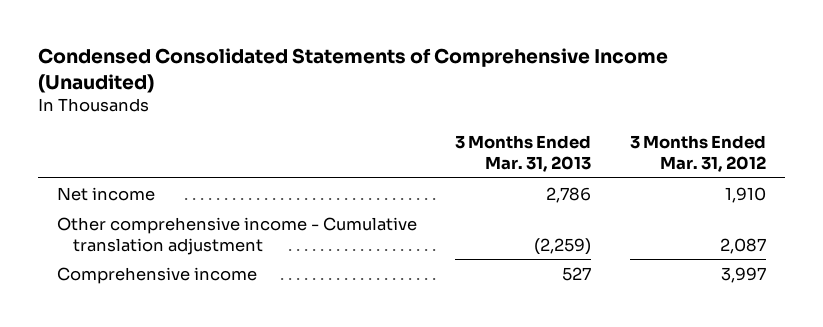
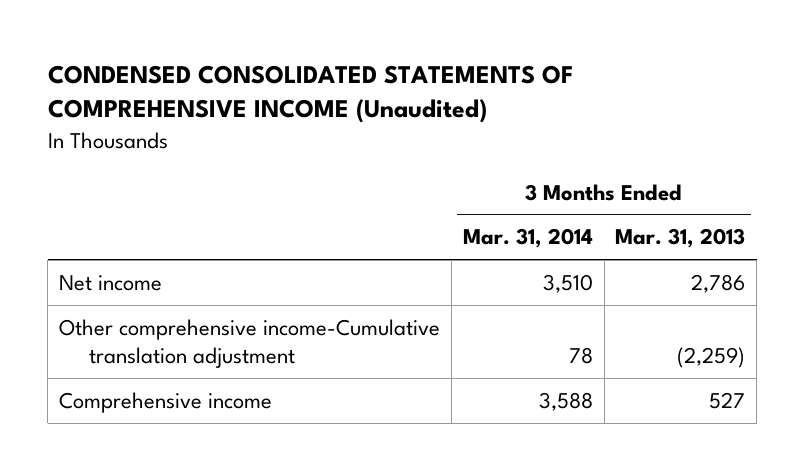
[37,48,668,93] Condensed Consolidated Statements of Comprehensive Income (Unaudited) -> [47,64,573,124] CONDENSED CONSOLIDATED STATEMENTS OF COMPREHENSIVE INCOME (Unaudited)
[629,134,766,172] 3 Months Ended Mar. 31, 2012 -> none
none -> [462,228,593,249] Mar. 31, 2014
[57,216,418,255] Other comprehensive income - Cumulative translation adjustment -> [59,318,441,368] Other comprehensive income-Cumulative translation adjustment

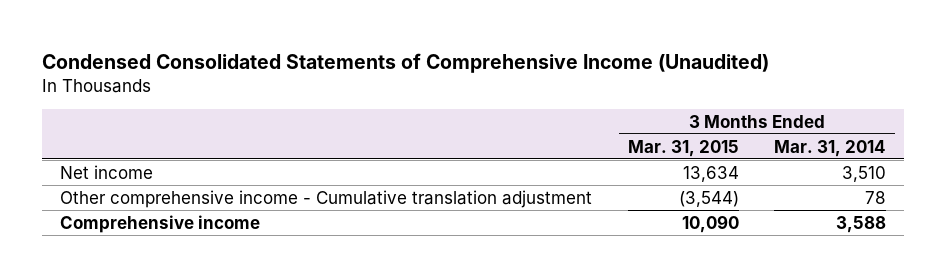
[47,64,573,124] CONDENSED CONSOLIDATED STATEMENTS OF COMPREHENSIVE INCOME (Unaudited) -> [42,53,770,74] Condensed Consolidated Statements of Comprehensive Income (Unaudited)
[615,228,746,249] Mar. 31, 2013 -> none
none -> [627,139,739,157] Mar. 31, 2015
[59,318,441,368] Other comprehensive income-Cumulative translation adjustment -> [60,189,593,208] Other comprehensive income - Cumulative translation adjustment

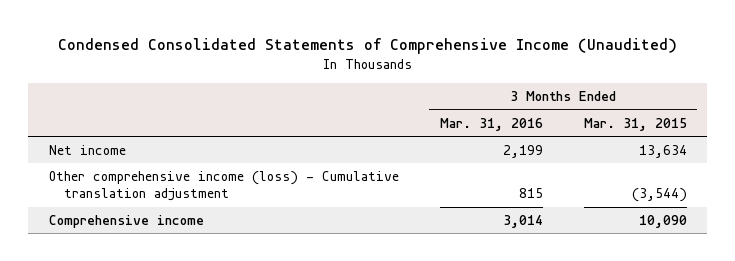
[774,139,887,157] Mar. 31, 2014 -> none
none -> [439,117,543,131] Mar. 31, 2016
[60,189,593,208] Other comprehensive income - Cumulative translation adjustment -> [48,171,399,202] Other comprehensive income (loss) - Cumulative translation adjustment

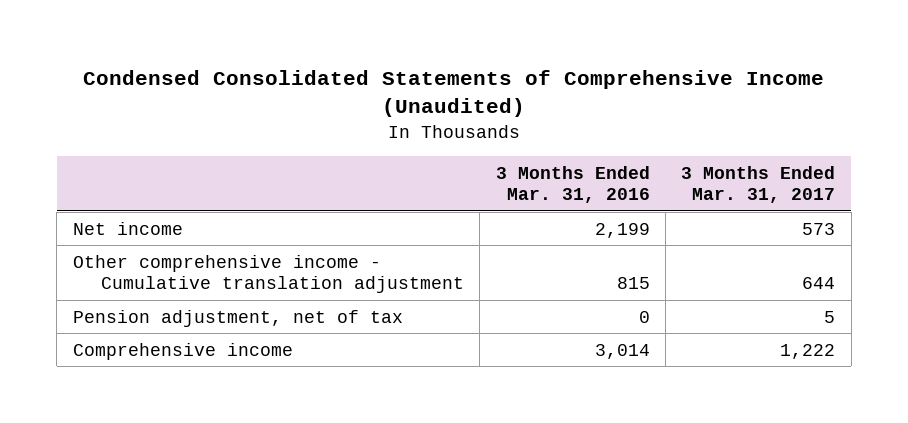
[583,117,687,131] Mar. 31, 2015 -> none
none -> [681,165,836,203] 3 Months Ended Mar. 31, 2017
[48,171,399,202] Other comprehensive income (loss) - Cumulative translation adjustment -> [72,254,464,294] Other comprehensive income - Cumulative translation adjustment
none -> [72,309,403,327] Pension adjustment, net of tax

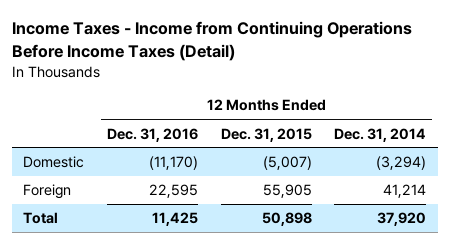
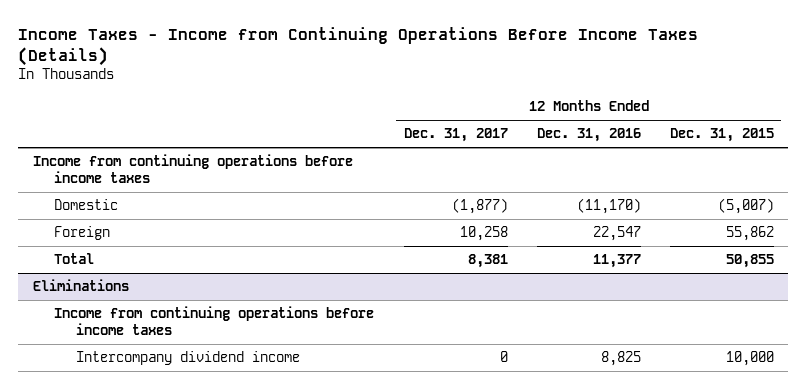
[11,21,412,61] Income Taxes - Income from Continuing Operations Before Income Taxes (Detail) -> [18,26,699,66] Income Taxes - Income from Continuing Operations Before Income Taxes (Details)
[334,127,427,142] Dec. 31, 2014 -> none
none -> [403,128,508,143] Dec. 31, 2017
none -> [32,154,353,184] Income from continuing operations before income taxes
[148,184,198,199] 22,595 -> [592,226,641,242] 22,547
[262,184,312,199] 55,905 -> [725,226,774,242] 55,862
[151,212,198,227] 11,425 -> [592,254,641,269] 11,377
[261,212,312,227] 50,898 -> [725,254,774,269] 50,855
none -> [32,279,129,292] Eliminations
none -> [54,306,375,336] Income from continuing operations before income taxes
none -> [76,351,301,366] Intercompany dividend income

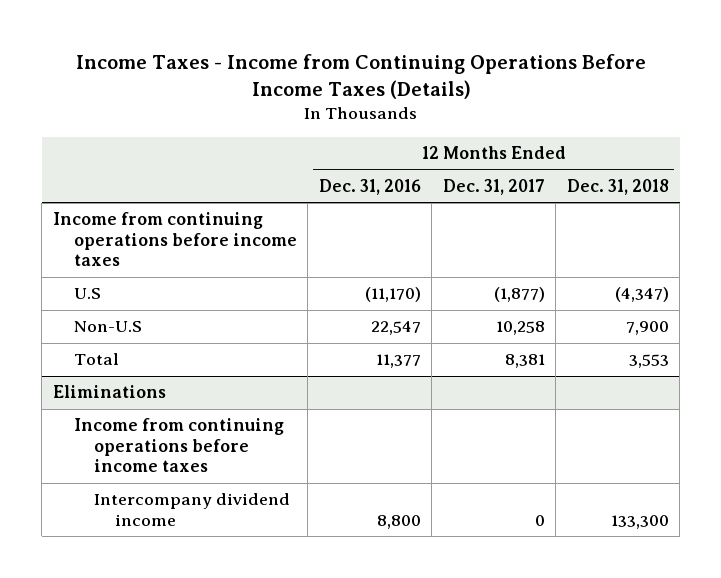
[669,128,774,143] Dec. 31, 2015 -> none
none -> [566,178,669,195] Dec. 31, 2018
[54,199,119,211] Domestic -> [73,288,101,300] U.S
[54,226,111,241] Foreign -> [73,321,142,333] Non-U.S
[600,351,641,367] 8,825 -> [376,514,421,529] 8,800

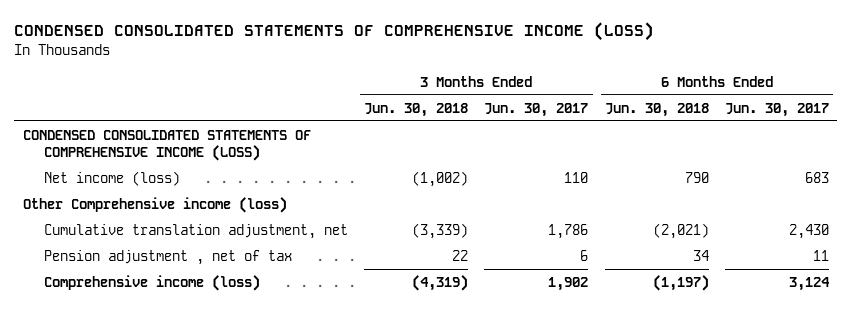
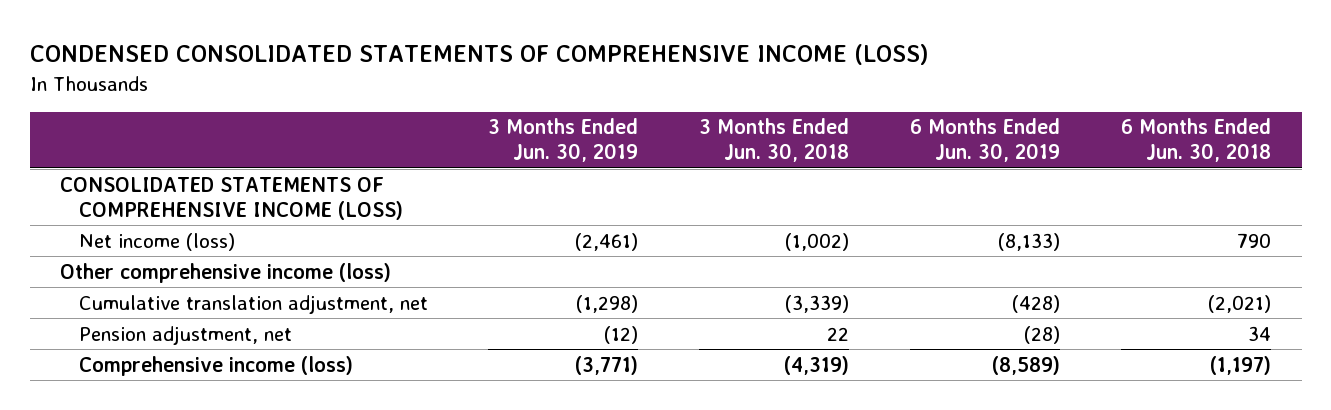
[484,102,589,117] Jun. 30, 2017 -> none
[725,102,830,117] Jun. 30, 2017 -> none
none -> [488,118,639,163] 3 Months Ended Jun. 30, 2019
none -> [910,118,1061,163] 6 Months Ended Jun. 30, 2019
[22,129,311,162] CONDENSED CONSOLIDATED STATEMENTS OF COMPREHENSIVE INCOME (LOSS) -> [60,176,403,220] CONSOLIDATED STATEMENTS OF COMPREHENSIVE INCOME (LOSS)
[22,196,287,213] Other Comprehensive income (loss) -> [60,262,392,283] Other comprehensive income (loss)
[43,249,292,265] Pension adjustment , net of tax -> [78,325,292,345] Pension adjustment, net

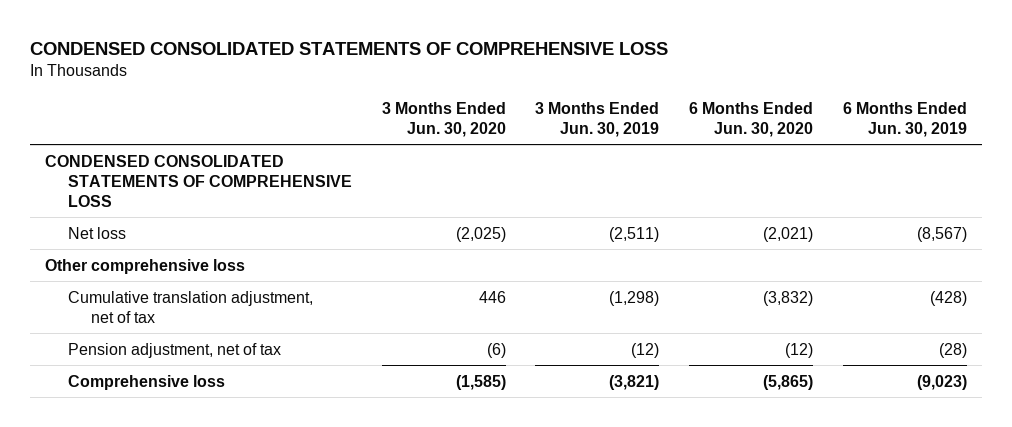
[29,44,929,66] CONDENSED CONSOLIDATED STATEMENTS OF COMPREHENSIVE INCOME (LOSS) -> [29,41,668,55] CONDENSED CONSOLIDATED STATEMENTS OF COMPREHENSIVE LOSS
[699,118,850,163] 3 Months Ended Jun. 30, 2018 -> none
[1121,118,1272,163] 6 Months Ended Jun. 30, 2018 -> none
none -> [381,101,506,137] 3 Months Ended Jun. 30, 2020
none -> [689,101,814,137] 6 Months Ended Jun. 30, 2020
[60,176,403,220] CONSOLIDATED STATEMENTS OF COMPREHENSIVE INCOME (LOSS) -> [44,154,352,207] CONDENSED CONSOLIDATED STATEMENTS OF COMPREHENSIVE LOSS
[78,232,235,251] Net income (loss) -> [67,226,126,239] Net loss
[575,232,639,251] (2,461) -> [609,226,660,242] (2,511)
[998,232,1061,251] (8,133) -> [917,226,968,242] (8,567)
[60,262,392,283] Other comprehensive income (loss) -> [44,258,245,274] Other comprehensive loss
[78,294,428,314] Cumulative translation adjustment, net -> [67,290,313,323] Cumulative translation adjustment, net of tax
[78,325,292,345] Pension adjustment, net -> [67,342,281,358] Pension adjustment, net of tax
[78,355,353,376] Comprehensive income (loss) -> [67,374,225,390] Comprehensive loss
[575,355,639,375] (3,771) -> [609,374,660,390] (3,821)
[992,355,1061,375] (8,589) -> [917,374,968,390] (9,023)

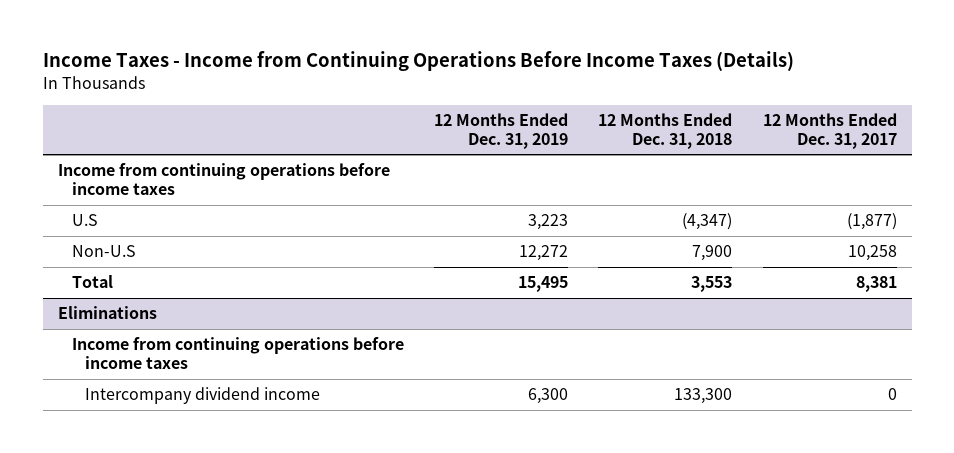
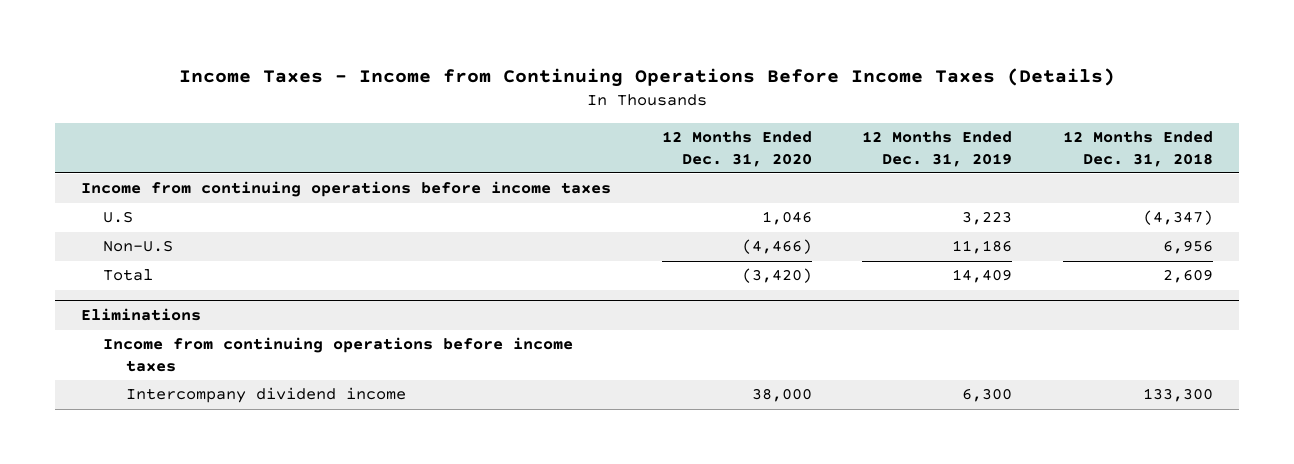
[762,112,897,149] 12 Months Ended Dec. 31, 2017 -> none
none -> [661,131,812,167] 12 Months Ended Dec. 31, 2020
[518,245,568,262] 12,272 -> [952,240,1013,255] 11,186
[692,245,733,262] 7,900 -> [1163,240,1214,255] 6,956
[517,276,568,293] 15,495 -> [952,269,1013,284] 14,409
[691,276,733,293] 3,553 -> [1163,269,1214,284] 2,609

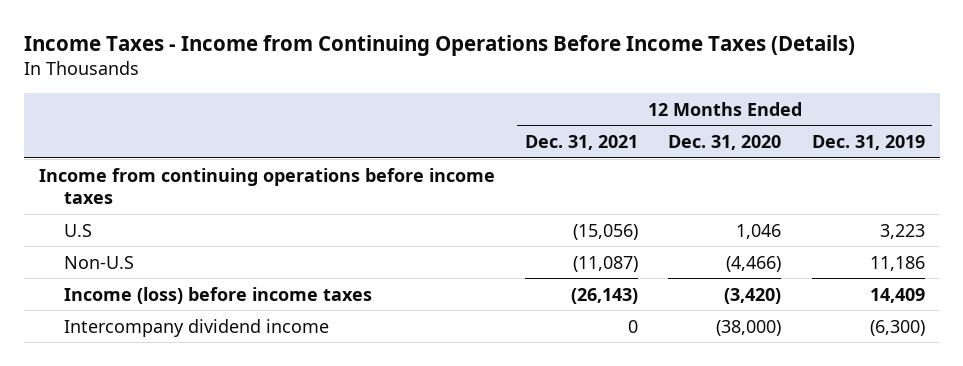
[1063,131,1214,167] 12 Months Ended Dec. 31, 2018 -> none
none -> [525,134,639,150] Dec. 31, 2021
[80,308,201,322] Eliminations -> none
[103,337,574,372] Income from continuing operations before income taxes -> none
[103,269,154,282] Total -> [63,286,372,304] Income (loss) before income taxes
[751,388,812,403] 38,000 -> [716,319,782,336] (38,000)
[962,388,1013,403] 6,300 -> [869,319,925,336] (6,300)

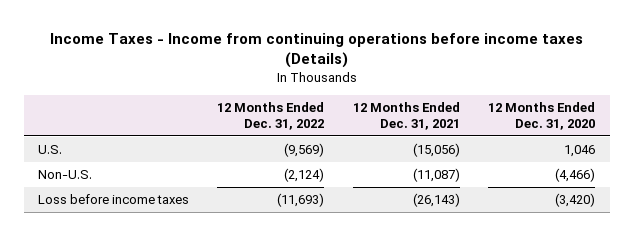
[23,35,855,57] Income Taxes - Income from Continuing Operations Before Income Taxes (Details) -> [49,32,583,68] Income Taxes - Income from continuing operations before income taxes (Details)
[811,134,925,150] Dec. 31, 2019 -> none
none -> [217,101,325,130] 12 Months Ended Dec. 31, 2022
[38,167,495,205] Income from continuing operations before income taxes -> none
[63,318,329,337] Intercompany dividend income -> none
[63,223,92,237] U.S -> [37,145,62,155] U.S.
[63,255,134,269] Non-U.S -> [37,170,92,180] Non-U.S.
[63,286,372,304] Income (loss) before income taxes -> [37,194,189,205] Loss before income taxes

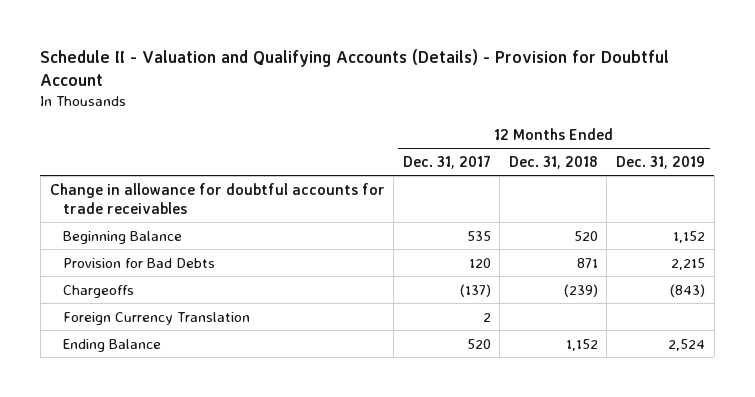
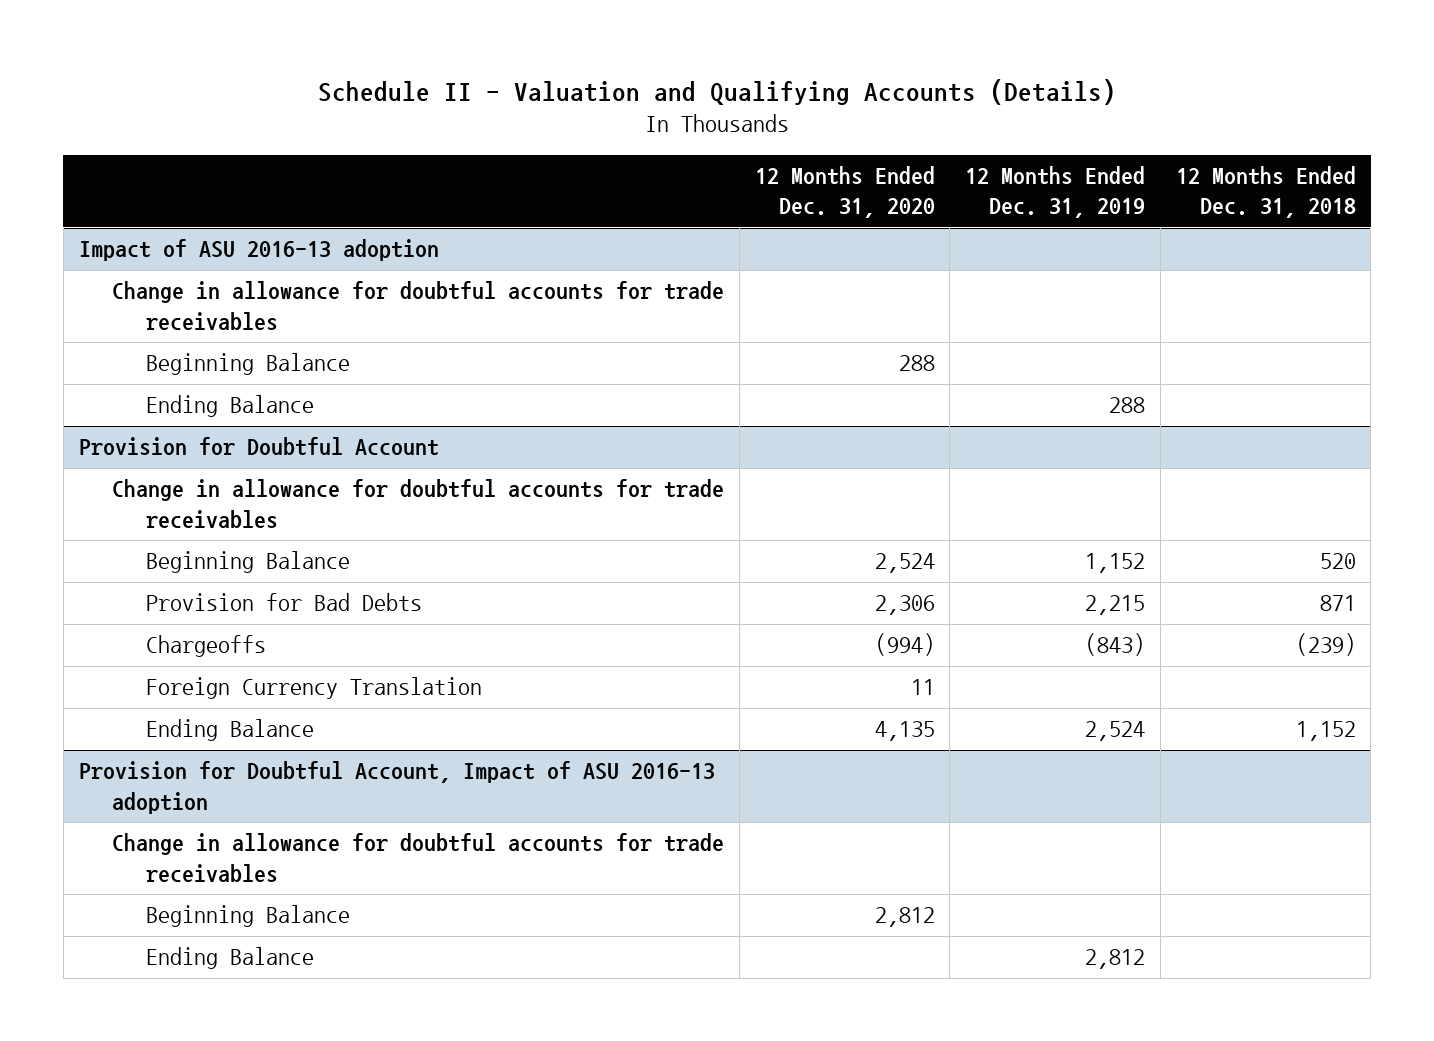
[40,49,670,87] Schedule II - Valuation and Qualifying Accounts (Details) - Provision for Doubtful Account -> [318,78,1117,105] Schedule II - Valuation and Qualifying Accounts (Details)
[402,154,491,169] Dec. 31, 2017 -> none
none -> [754,165,935,219] 12 Months Ended Dec. 31, 2020
none -> [78,239,439,262] Impact of ASU 2016-13 adoption
none -> [145,353,350,376] Beginning Balance
none -> [145,395,314,418] Ending Balance
none -> [78,437,439,457] Provision for Doubtful Account
none -> [112,479,725,529] Change in allowance for doubtful accounts for trade receivables
none -> [78,761,715,814] Provision for Doubtful Account, Impact of ASU 2016-13 adoption
none -> [112,833,725,883] Change in allowance for doubtful accounts for trade receivables
none -> [145,905,350,928] Beginning Balance
none -> [145,947,314,970] Ending Balance

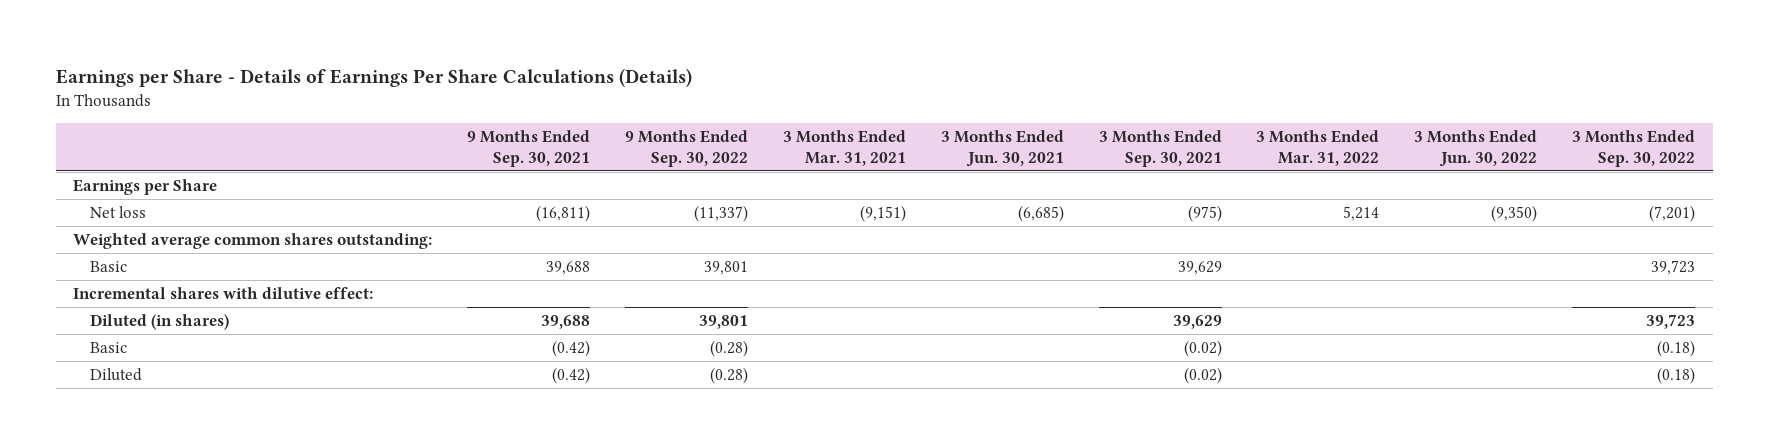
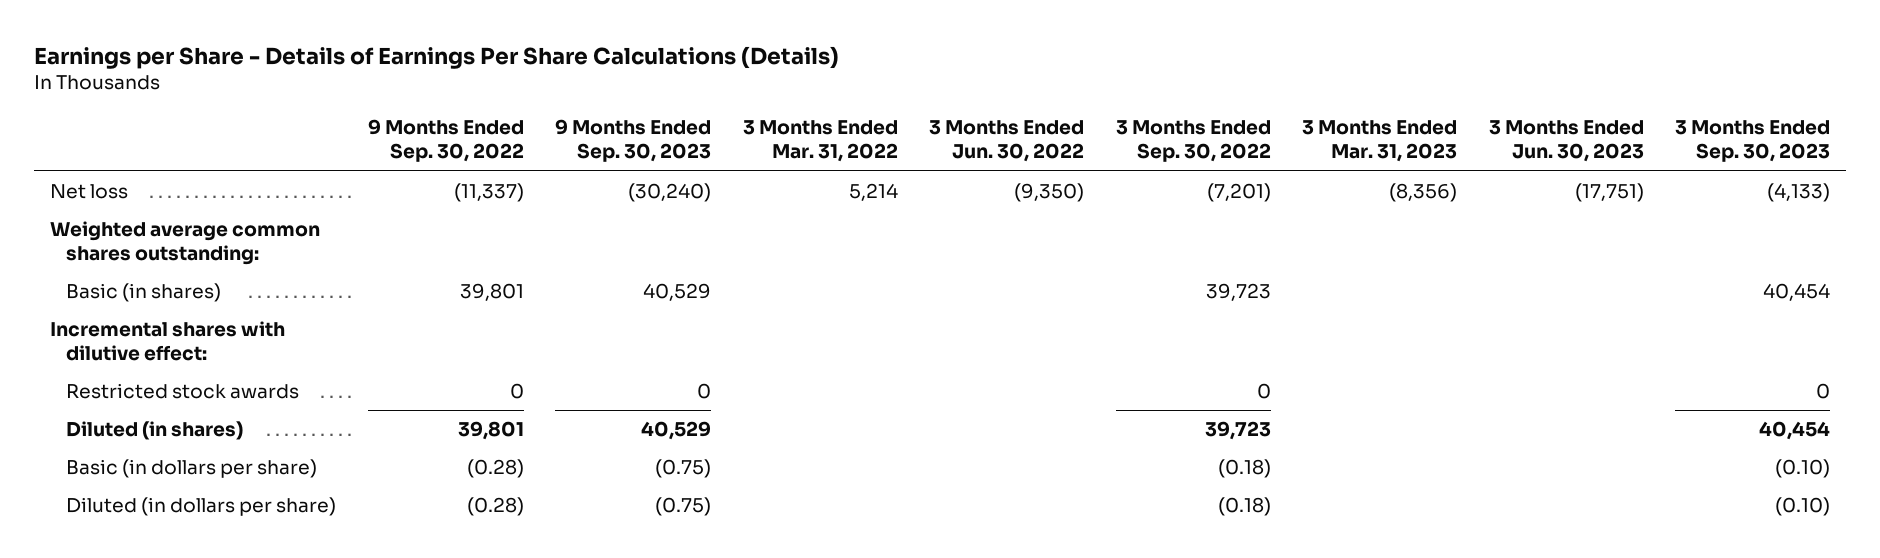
[467,129,591,168] 9 Months Ended Sep. 30, 2021 -> none
[782,129,906,167] 3 Months Ended Mar. 31, 2021 -> none
[940,129,1064,168] 3 Months Ended Jun. 30, 2021 -> none
[1098,129,1222,168] 3 Months Ended Sep. 30, 2021 -> none
none -> [555,119,712,163] 9 Months Ended Sep. 30, 2023
none -> [1302,120,1458,163] 3 Months Ended Mar. 31, 2023
none -> [1488,120,1644,163] 3 Months Ended Jun. 30, 2023
none -> [1675,120,1831,163] 3 Months Ended Sep. 30, 2023
[73,178,218,195] Earnings per Share -> none
[90,260,128,272] Basic -> [66,282,222,302] Basic (in shares)
none -> [66,382,300,399] Restricted stock awards
[90,341,128,353] Basic -> [66,458,318,478] Basic (in dollars per share)
[90,367,143,381] Diluted -> [66,496,337,516] Diluted (in dollars per share)

